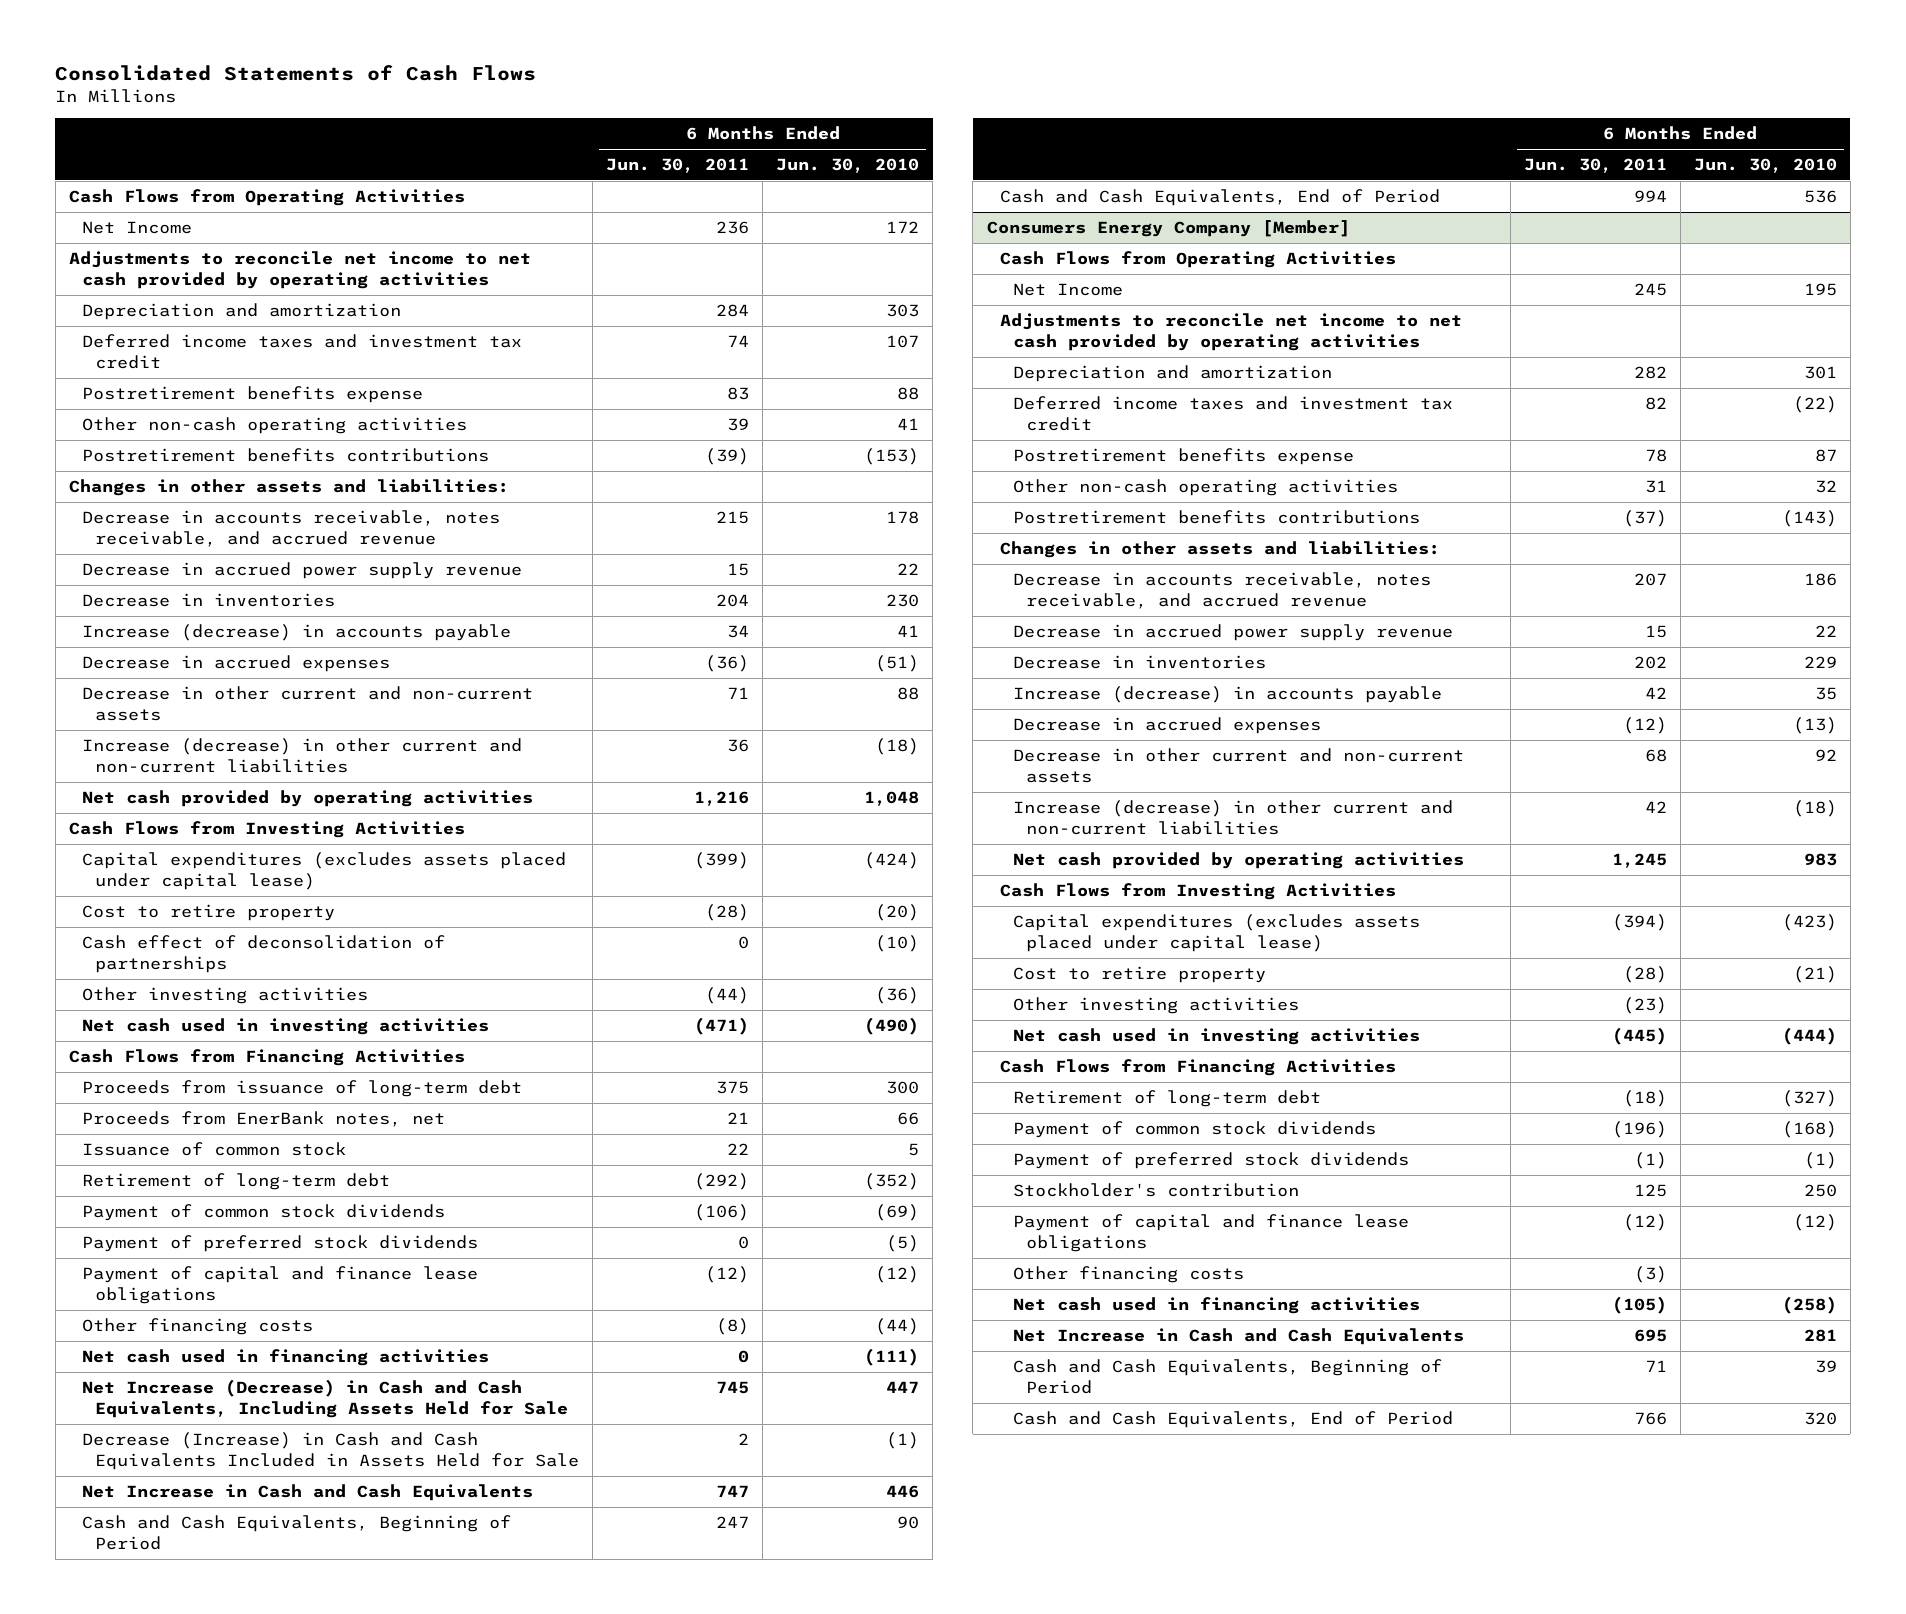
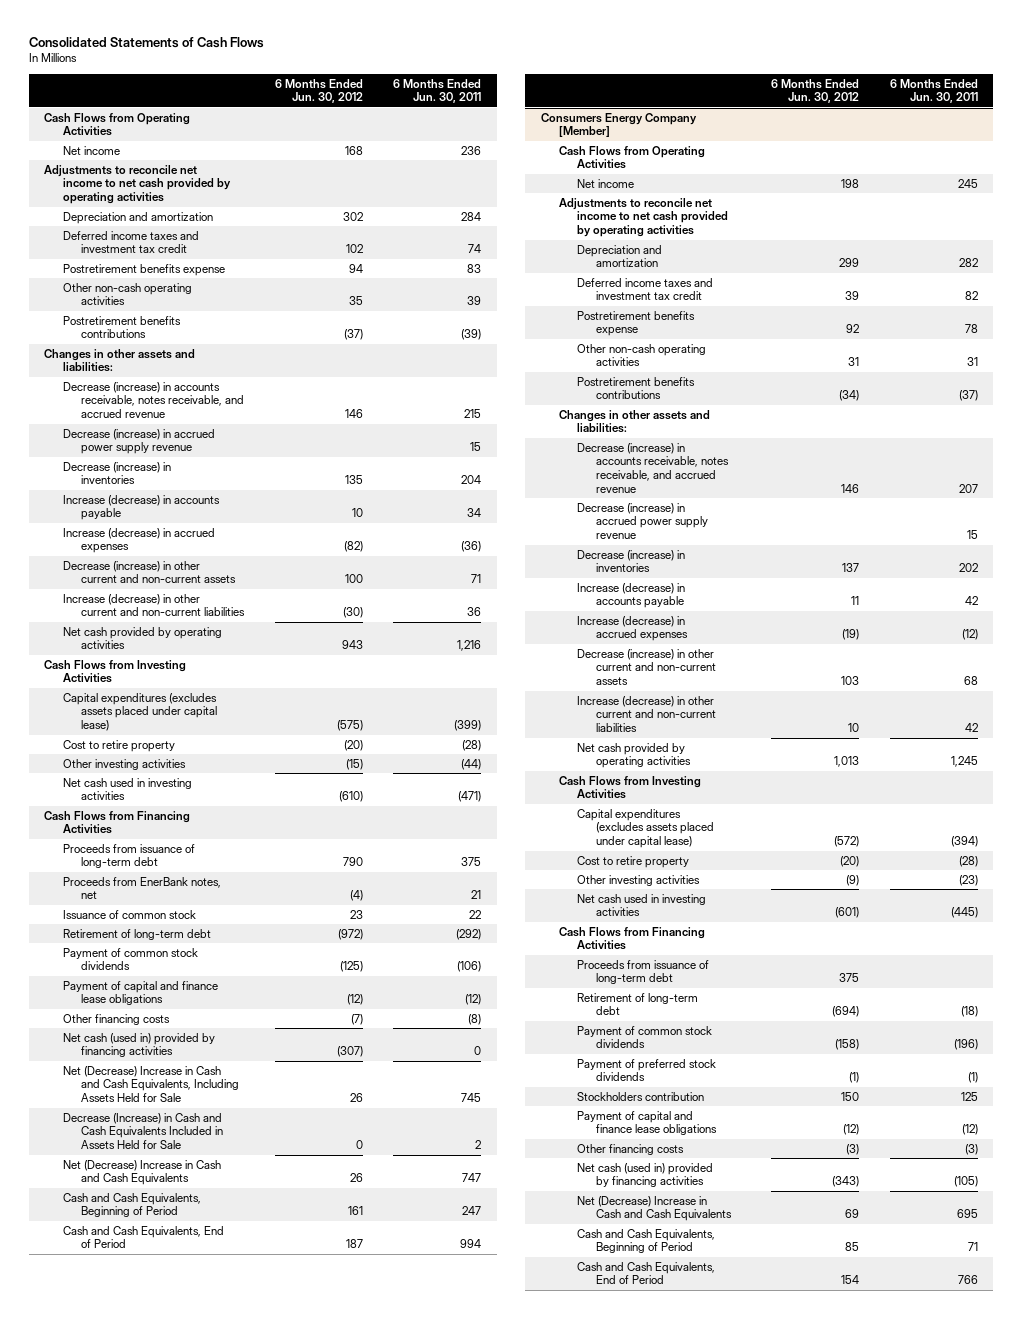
[776,158,920,174] Jun. 30, 2010 -> none
none -> [274,78,363,104] 6 Months Ended Jun. 30, 2012
[82,221,193,235] Net Income -> [62,145,120,155] Net income
[82,510,501,547] Decrease in accounts receivable, notes receivable, and accrued revenue -> [62,381,245,419] Decrease (increase) in accounts receivable, notes receivable, and accrued revenue
[82,562,523,580] Decrease in accrued power supply revenue -> [62,428,215,455] Decrease (increase) in accrued power supply revenue
[82,593,336,608] Decrease in inventories -> [62,461,171,485] Decrease (increase) in inventories
[82,655,391,673] Decrease in accrued expenses -> [62,527,215,554] Increase (decrease) in accrued expenses
[82,686,534,721] Decrease in other current and non-current assets -> [62,560,237,584] Decrease (increase) in other current and non-current assets
[82,935,446,973] Cash effect of deconsolidation of partnerships -> none
[82,1235,479,1253] Payment of preferred stock dividends -> none
[82,1349,490,1367] Net cash used in financing activities -> [62,1032,215,1058] Net cash (used in) provided by financing activities
[82,1379,569,1418] Net Increase (Decrease) in Cash and Cash Equivalents, Including Assets Held for Sale -> [62,1065,240,1103] Net (Decrease) Increase in Cash and Cash Equivalents, Including Assets Held for Sale
[82,1484,534,1502] Net Increase in Cash and Cash Equivalents -> [62,1159,221,1186] Net (Decrease) Increase in Cash and Cash Equivalents
[1012,283,1123,297] Net Income -> [577,178,635,188] Net income
[1012,572,1431,609] Decrease in accounts receivable, notes receivable, and accrued revenue -> [577,442,729,493] Decrease (increase) in accounts receivable, notes receivable, and accrued revenue
[1012,624,1453,642] Decrease in accrued power supply revenue -> [577,502,708,540] Decrease (increase) in accrued power supply revenue
[1012,655,1266,670] Decrease in inventories -> [577,549,686,573] Decrease (increase) in inventories
[1012,717,1321,735] Decrease in accrued expenses -> [577,615,688,642] Increase (decrease) in accrued expenses
[1012,748,1464,783] Decrease in other current and non-current assets -> [577,648,716,686] Decrease (increase) in other current and non-current assets
none -> [577,959,710,985] Proceeds from issuance of long-term debt
[1012,1183,1299,1198] Stockholder's contribution -> [577,1091,705,1101] Stockholders contribution
[1012,1297,1420,1315] Net cash used in financing activities -> [577,1162,714,1188] Net cash (used in) provided by financing activities
[1012,1328,1464,1346] Net Increase in Cash and Cash Equivalents -> [577,1195,732,1222] Net (Decrease) Increase in Cash and Cash Equivalents

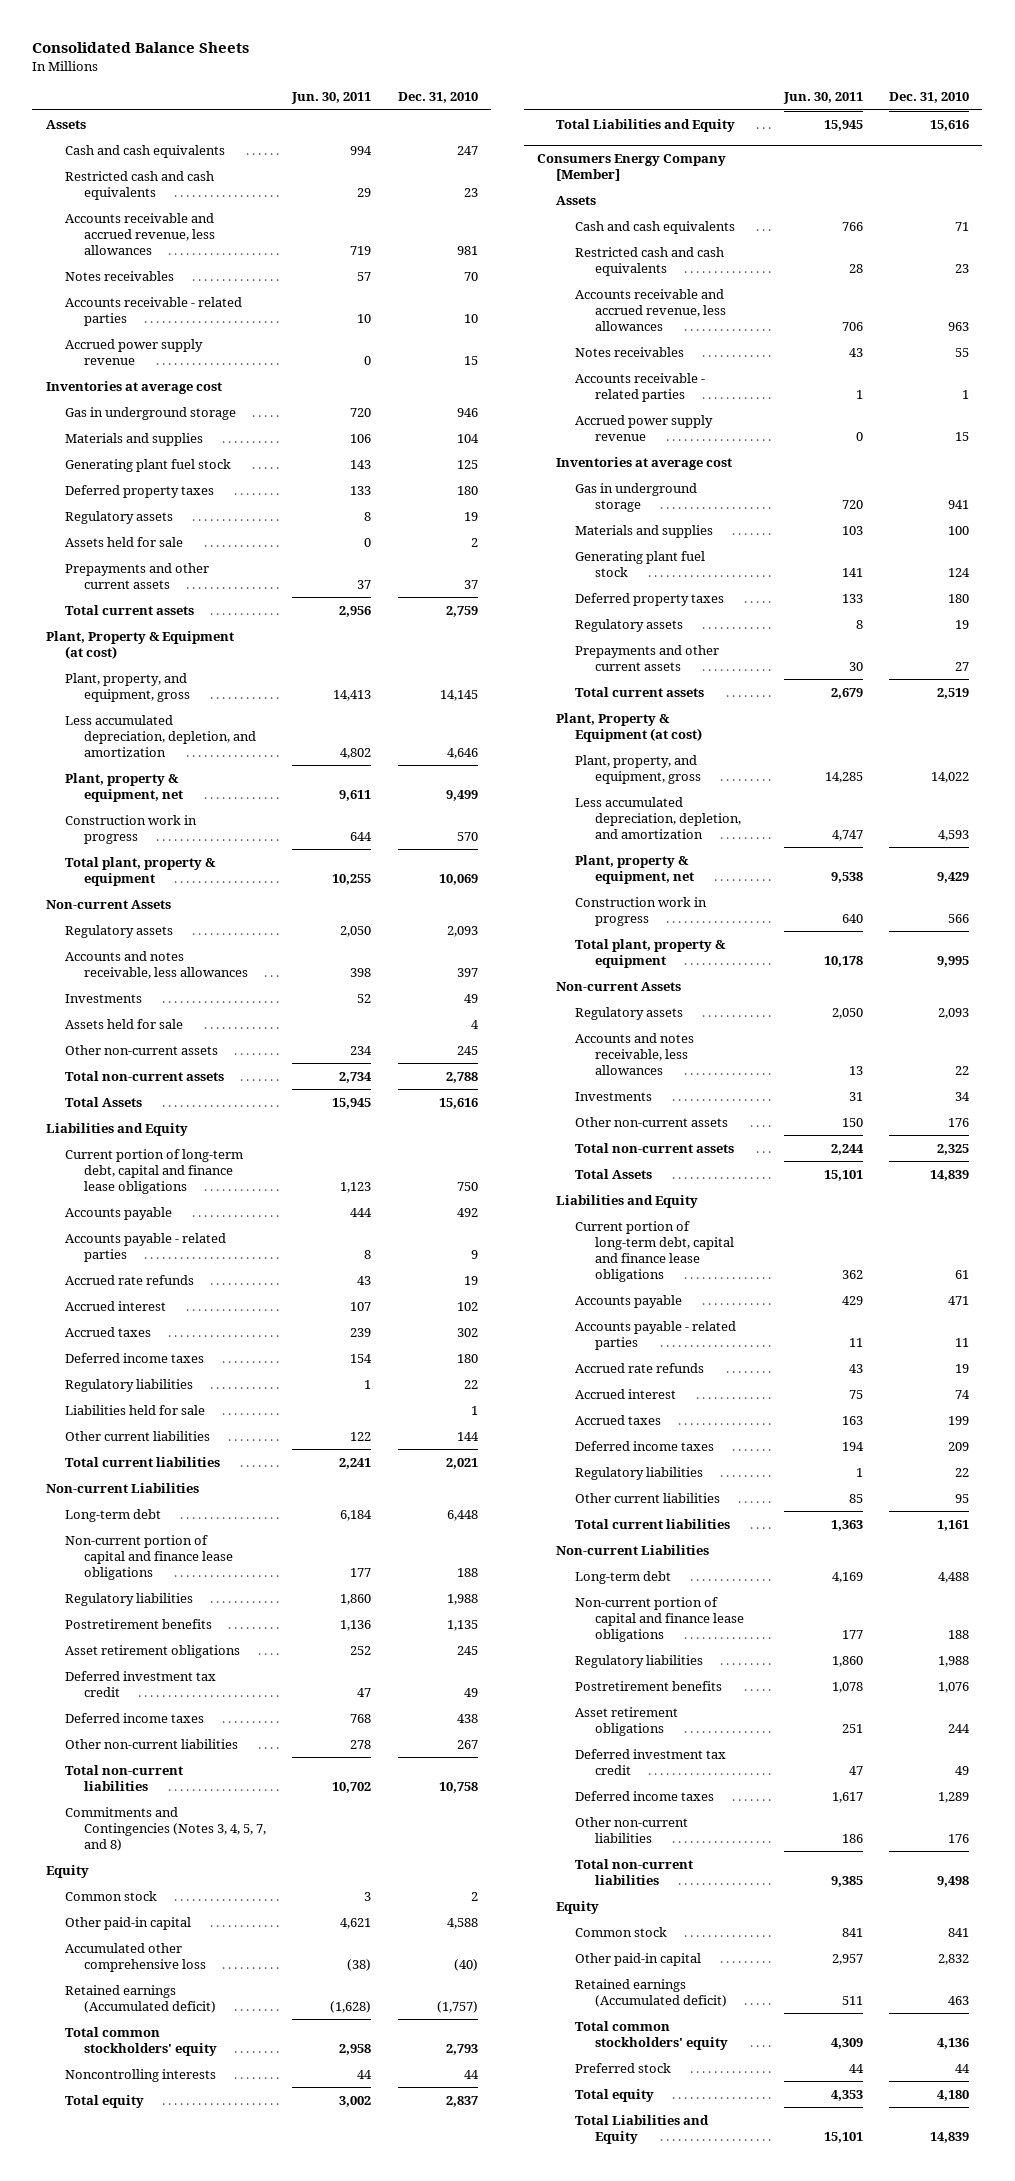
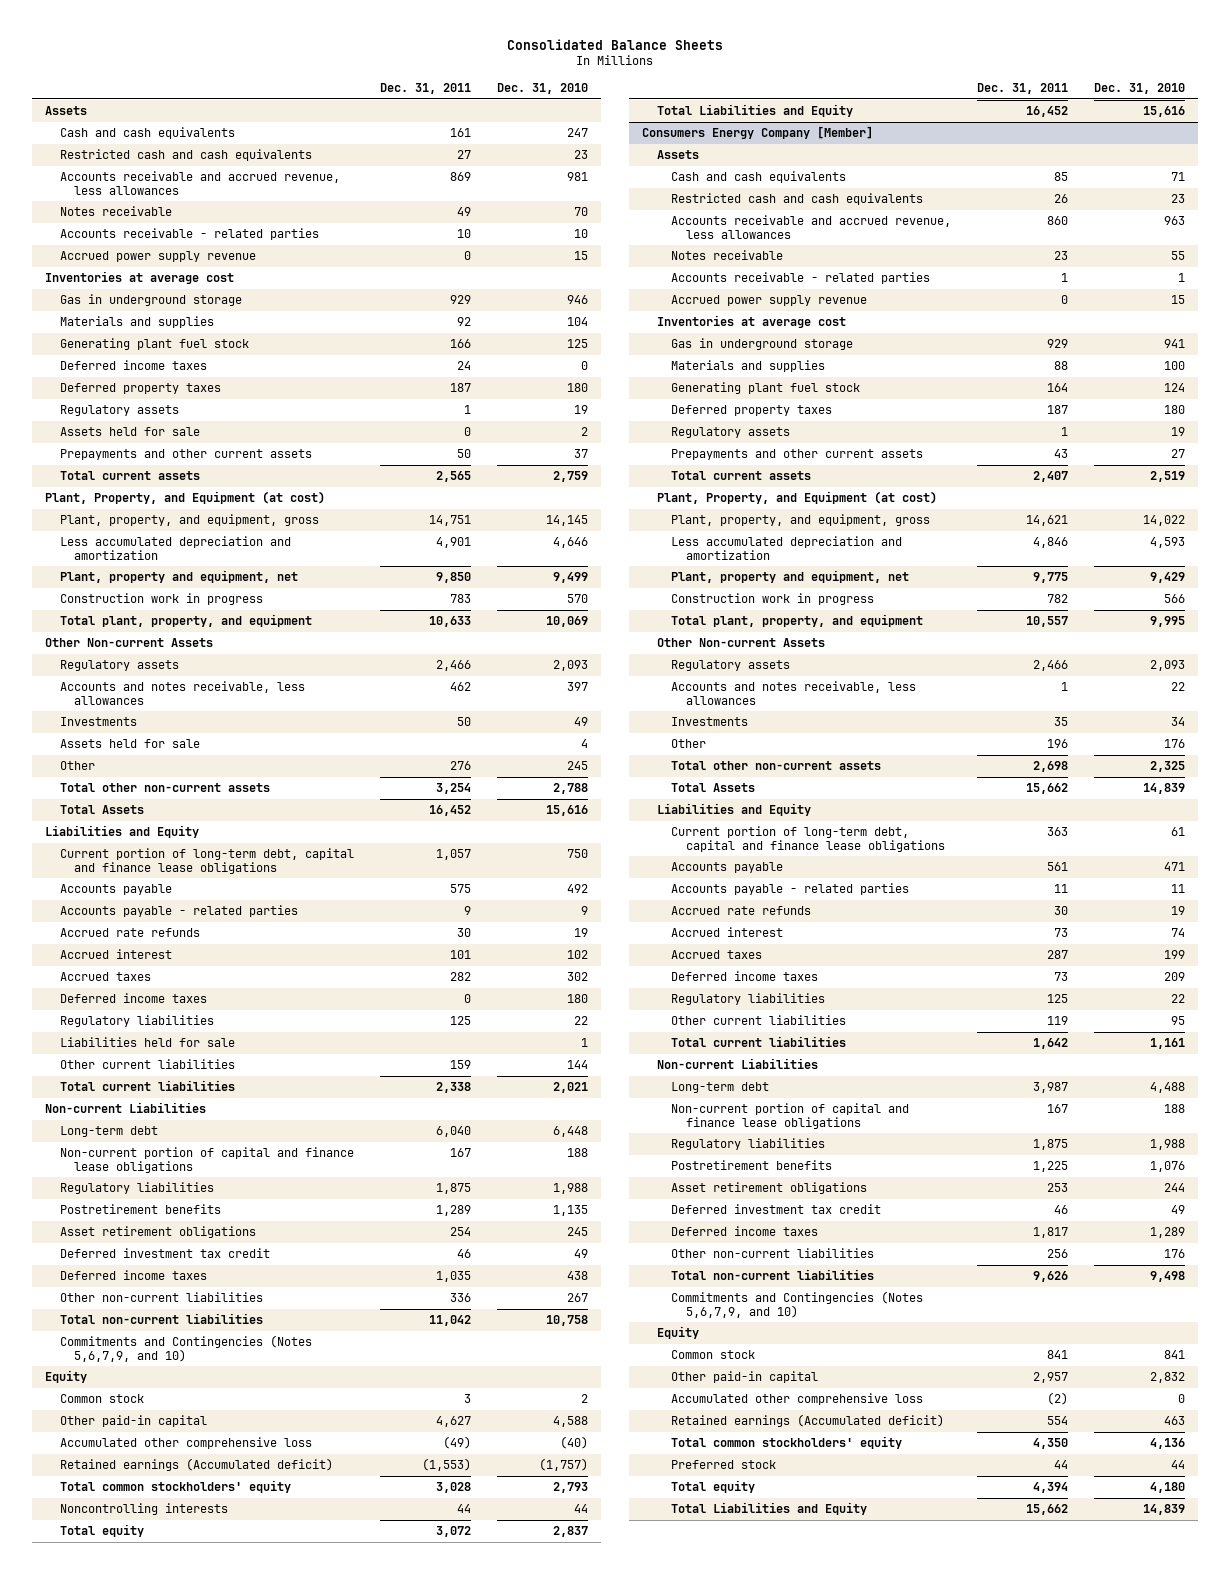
[291,92,372,105] Jun. 30, 2011 -> none
none -> [379,82,471,94] Dec. 31, 2011
[64,270,174,281] Notes receivables -> [59,206,172,217] Notes receivable
none -> [59,360,207,371] Deferred income taxes
[45,630,234,659] Plant, Property & Equipment (at cost) -> [45,491,326,505] Plant, Property, and Equipment (at cost)
[64,714,257,757] Less accumulated depreciation, depletion, and amortization -> [59,536,291,560] Less accumulated depreciation and amortization
[64,772,184,802] Plant, property & equipment, net -> [59,570,298,584] Plant, property and equipment, net
[64,856,216,886] Total plant, property & equipment -> [59,614,312,628] Total plant, property, and equipment
[45,899,171,909] Non-current Assets -> [45,638,214,648] Other Non-current Assets
[64,1044,218,1055] Other non-current assets -> [59,761,95,771] Other
[64,1070,224,1081] Total non-current assets -> [59,783,270,793] Total other non-current assets
[64,1806,267,1851] Commitments and Contingencies (Notes 3, 4, 5, 7, and 8) -> [59,1335,312,1362] Commitments and Contingencies (Notes 5,6,7,9, and 10)
[575,346,685,357] Notes receivables -> [671,250,784,261] Notes receivable
[556,712,703,742] Plant, Property & Equipment (at cost) -> [656,491,937,505] Plant, Property, and Equipment (at cost)
[575,796,741,839] Less accumulated depreciation, depletion, and amortization -> [671,536,903,560] Less accumulated depreciation and amortization
[575,854,694,884] Plant, property & equipment, net -> [671,570,910,584] Plant, property and equipment, net
[575,938,727,968] Total plant, property & equipment -> [671,614,924,628] Total plant, property, and equipment
[556,981,682,991] Non-current Assets -> [656,638,825,648] Other Non-current Assets
[575,1116,729,1127] Other non-current assets -> [671,739,707,749] Other
[575,1142,735,1153] Total non-current assets -> [671,761,882,771] Total other non-current assets
none -> [671,1291,924,1318] Commitments and Contingencies (Notes 5,6,7,9, and 10)
none -> [671,1393,924,1406] Accumulated other comprehensive loss

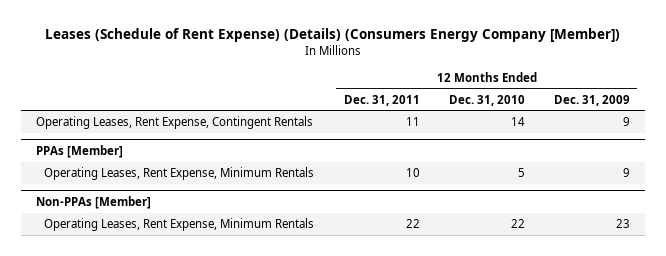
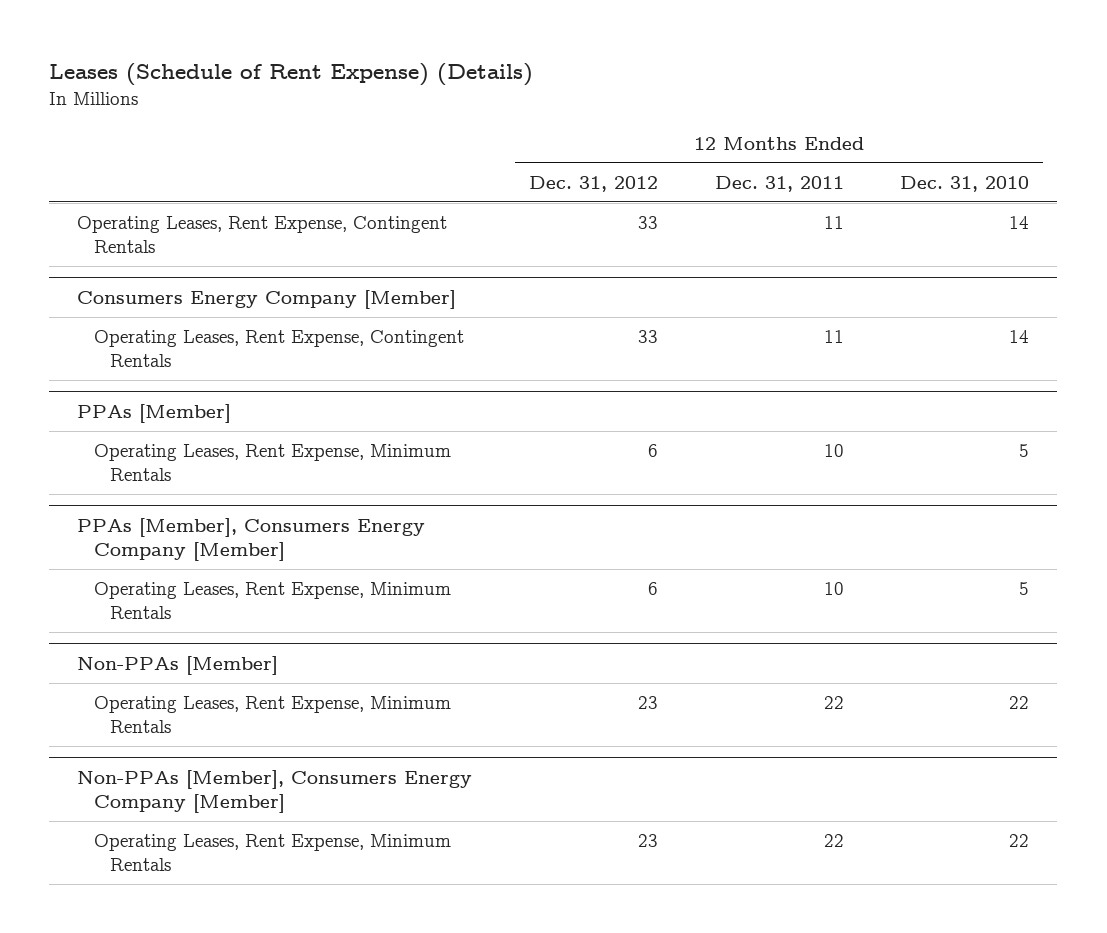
[45,28,621,43] Leases (Schedule of Rent Expense) (Details) (Consumers Energy Company [Member]) -> [49,62,534,86] Leases (Schedule of Rent Expense) (Details)
[553,94,630,106] Dec. 31, 2009 -> none
none -> [528,175,658,192] Dec. 31, 2012
none -> [77,290,457,310] Consumers Energy Company [Member]
none -> [93,330,464,367] Operating Leases, Rent Expense, Contingent Rentals
none -> [77,518,426,561] PPAs [Member], Consumers Energy Company [Member]
none -> [93,582,451,619] Operating Leases, Rent Expense, Minimum Rentals
none -> [77,770,473,813] Non-PPAs [Member], Consumers Energy Company [Member]
none -> [93,834,451,871] Operating Leases, Rent Expense, Minimum Rentals

